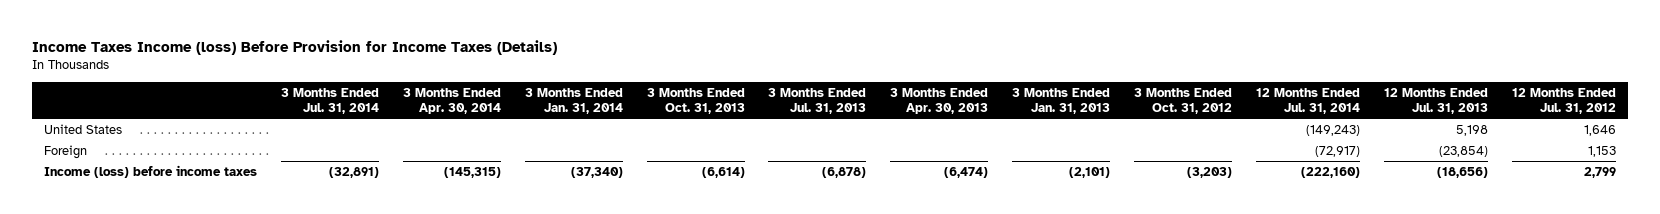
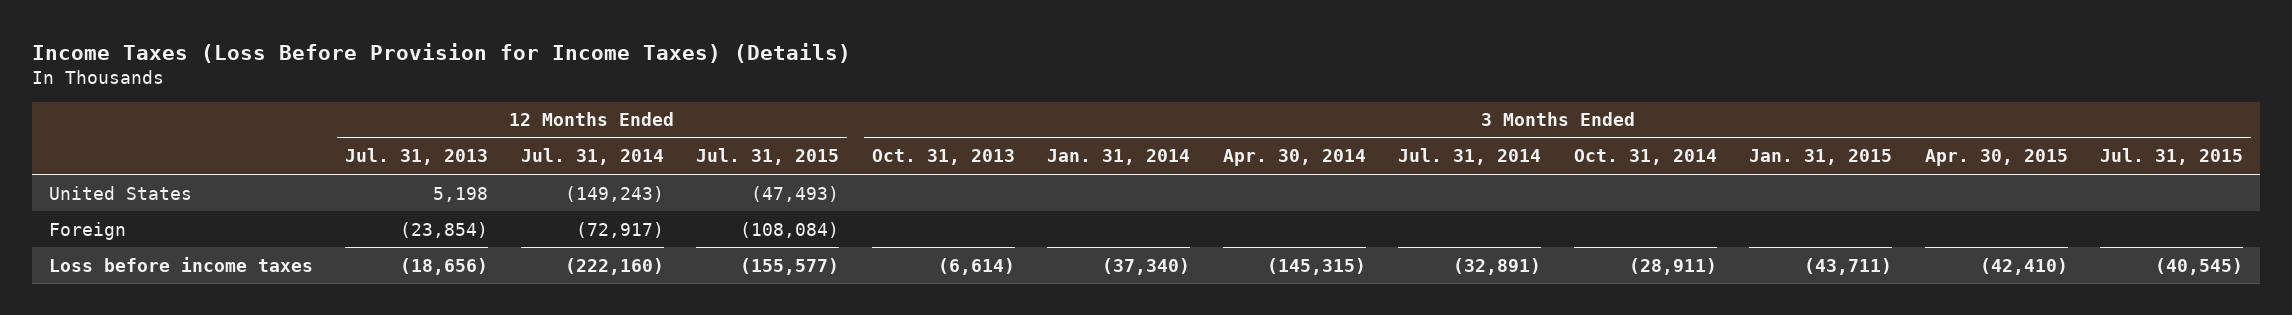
[31,39,557,55] Income Taxes Income (loss) Before Provision for Income Taxes (Details) -> [32,42,852,63] Income Taxes (Loss Before Provision for Income Taxes) (Details)
[768,87,867,115] 3 Months Ended Jul. 31, 2013 -> none
[890,87,989,115] 3 Months Ended Apr. 30, 2013 -> none
[1012,87,1111,115] 3 Months Ended Jan. 31, 2013 -> none
[1134,87,1233,115] 3 Months Ended Oct. 31, 2012 -> none
[1511,87,1616,115] 12 Months Ended Jul. 31, 2012 -> none
none -> [696,148,840,166] Jul. 31, 2015
none -> [1573,149,1717,166] Oct. 31, 2014
none -> [1749,149,1893,166] Jan. 31, 2015
none -> [1924,149,2068,167] Apr. 30, 2015
none -> [2100,148,2244,166] Jul. 31, 2015
[43,164,257,178] Income (loss) before income taxes -> [48,256,313,272] Loss before income taxes

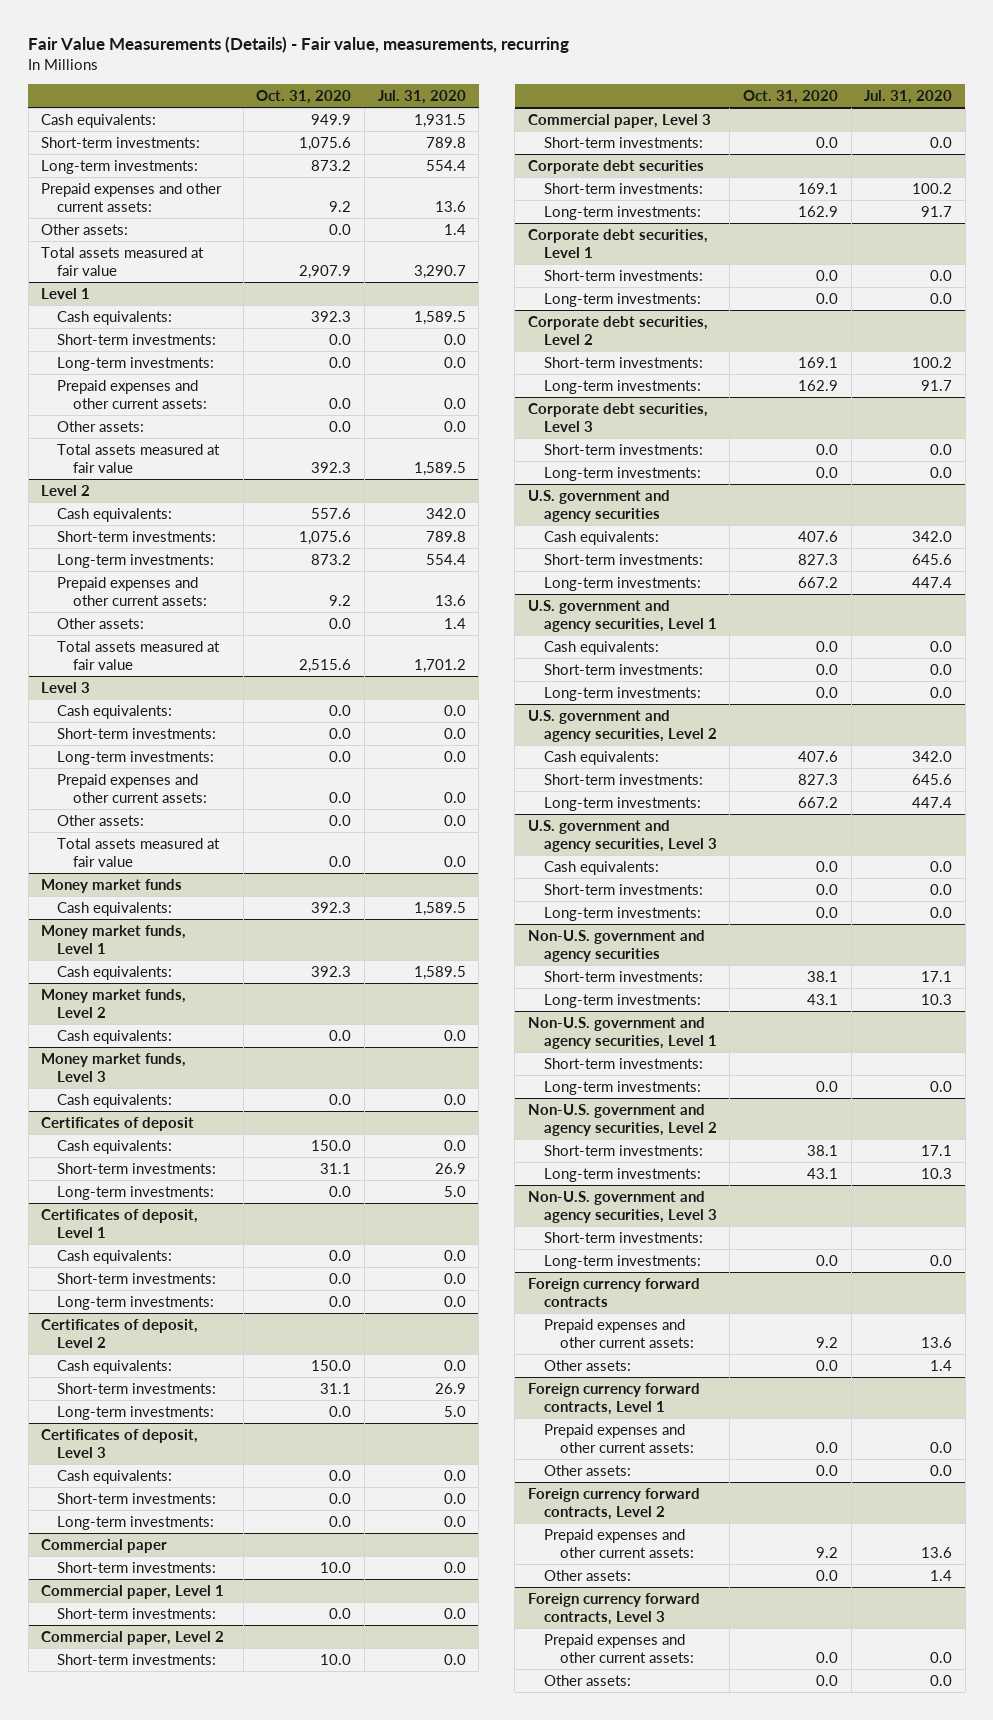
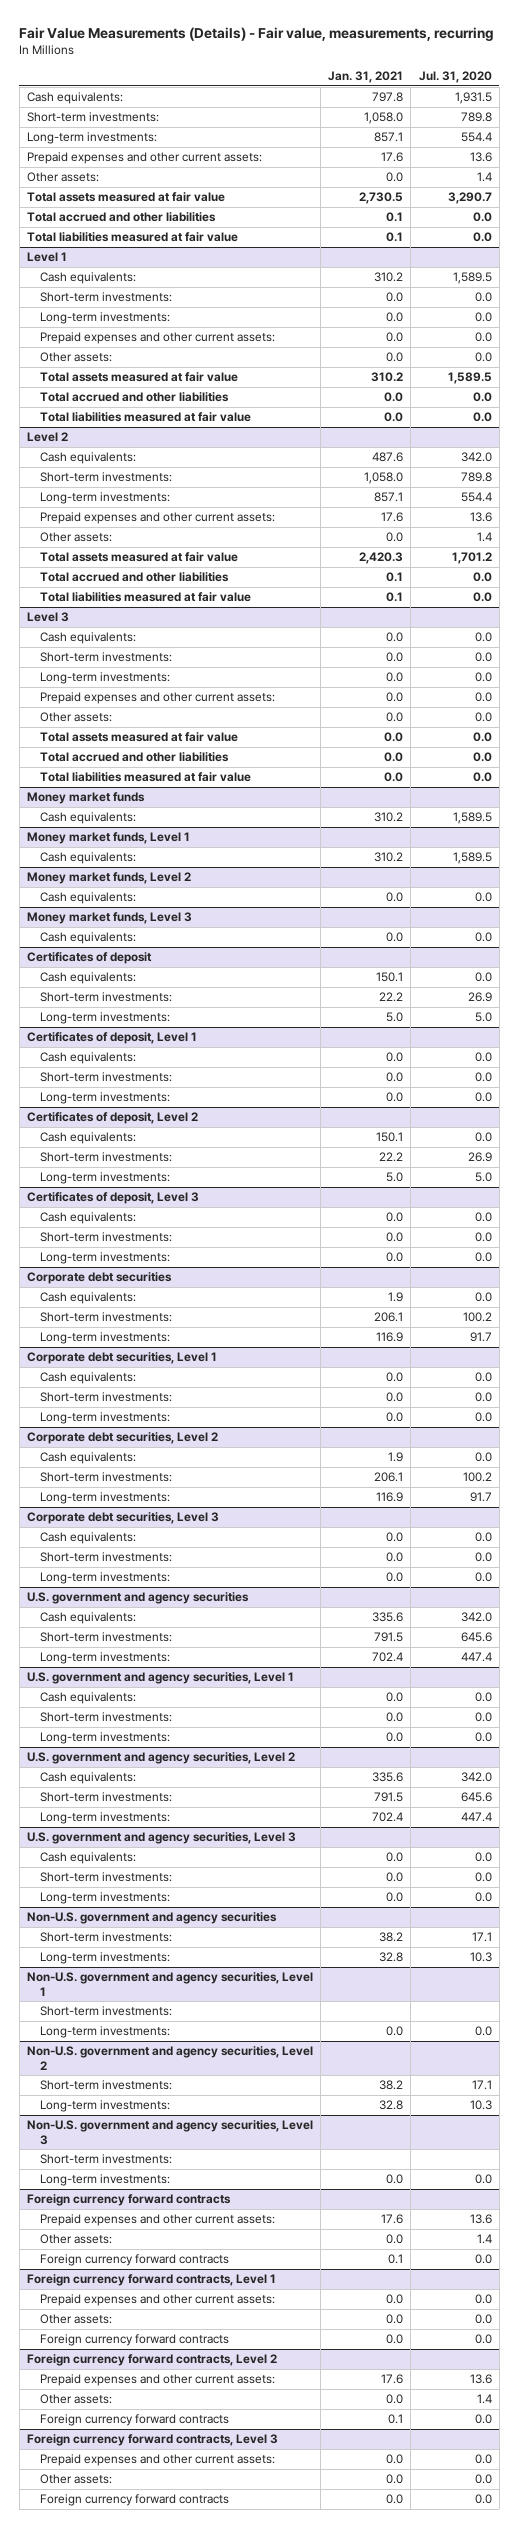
[256,89,352,104] Oct. 31, 2020 -> none
none -> [328,71,404,84] Jan. 31, 2021
none -> [26,212,216,223] Total accrued and other liabilities
none -> [26,232,238,243] Total liabilities measured at fair value
none -> [40,392,230,403] Total accrued and other liabilities
none -> [40,412,252,423] Total liabilities measured at fair value
none -> [40,572,230,583] Total accrued and other liabilities
none -> [40,592,252,603] Total liabilities measured at fair value
none -> [40,752,230,763] Total accrued and other liabilities
none -> [40,772,252,783] Total liabilities measured at fair value
[41,1538,168,1553] Commercial paper -> none
[57,1561,217,1573] Short-term investments: -> none
[41,1584,225,1599] Commercial paper, Level 1 -> none
[57,1607,217,1619] Short-term investments: -> none
[41,1630,225,1645] Commercial paper, Level 2 -> none
[57,1653,217,1665] Short-term investments: -> none
[527,113,711,128] Commercial paper, Level 3 -> none
[543,136,703,148] Short-term investments: -> none
none -> [40,1292,137,1305] Cash equivalents:
none -> [40,1372,137,1385] Cash equivalents:
none -> [40,1452,137,1465] Cash equivalents:
none -> [40,1532,137,1545] Cash equivalents:
none -> [40,2254,230,2267] Foreign currency forward contracts
none -> [40,2334,230,2347] Foreign currency forward contracts
none -> [40,2414,230,2427] Foreign currency forward contracts
none -> [40,2494,230,2507] Foreign currency forward contracts

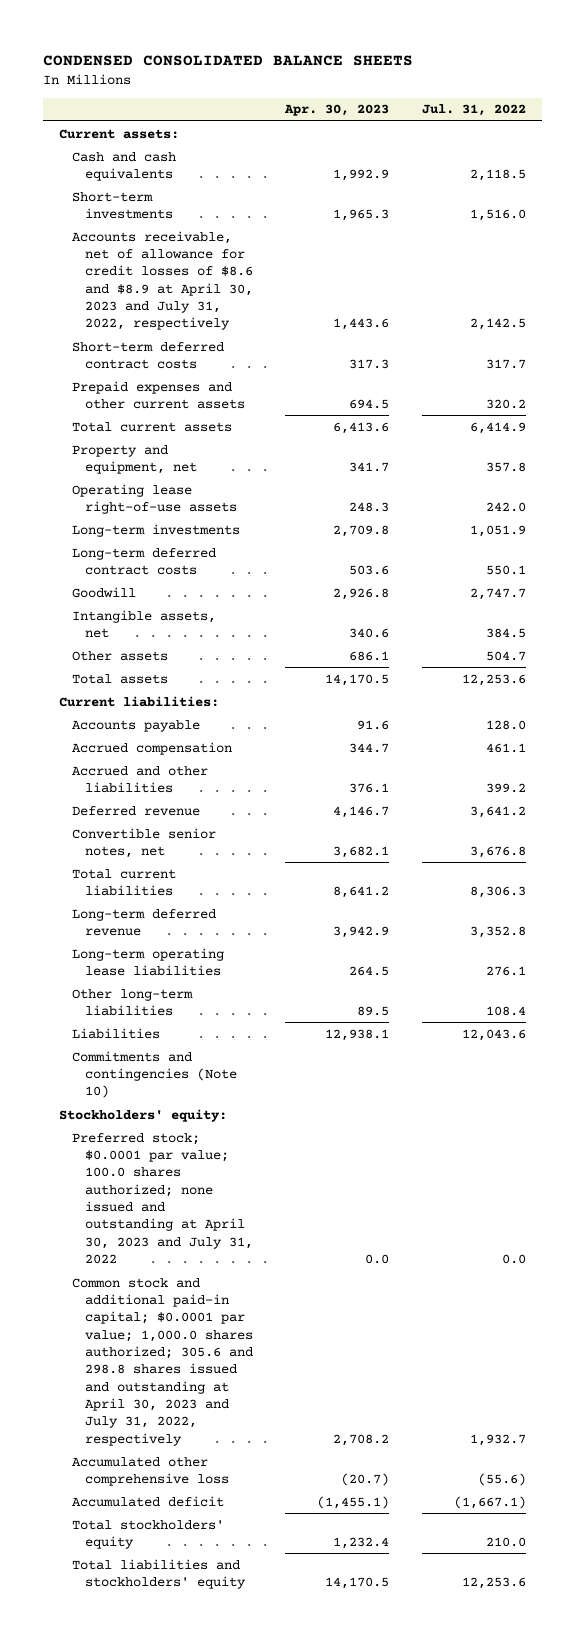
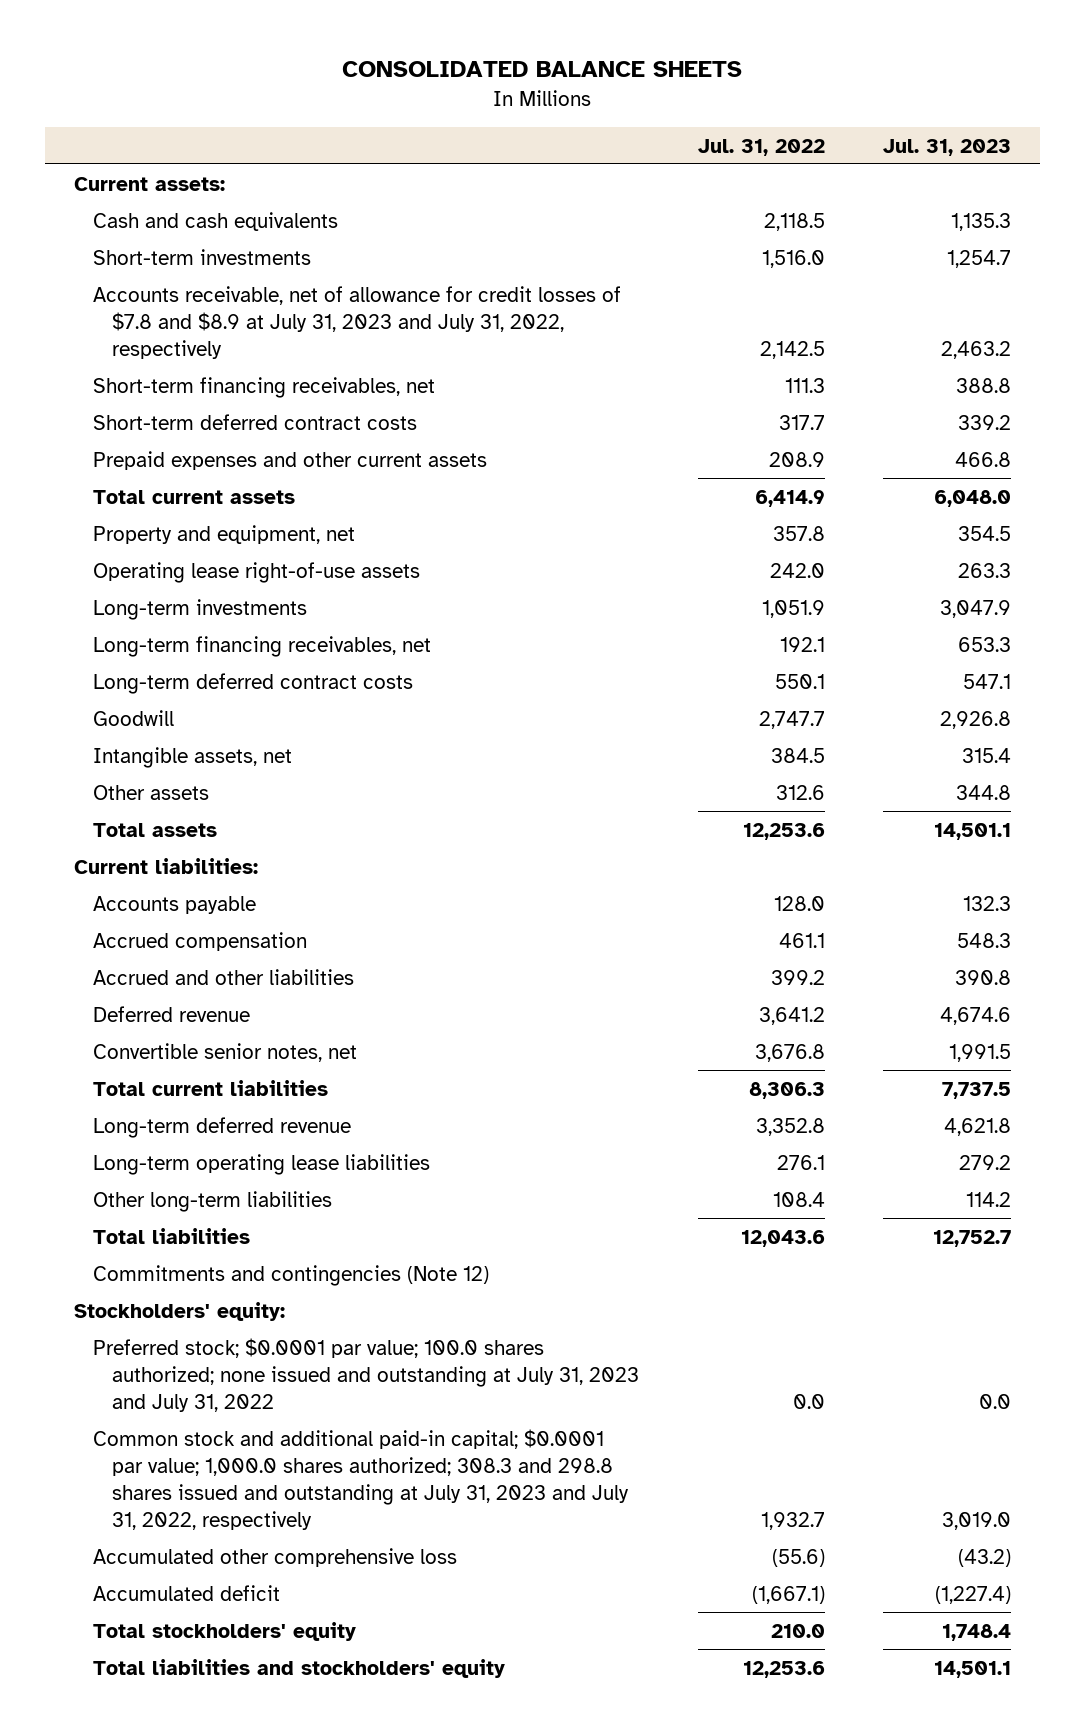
[42,54,413,66] CONDENSED CONSOLIDATED BALANCE SHEETS -> [342,61,743,78] CONSOLIDATED BALANCE SHEETS
[284,104,390,117] Apr. 30, 2023 -> none
none -> [882,138,1011,156] Jul. 31, 2023
[71,230,253,331] Accounts receivable, net of allowance for credit losses of $8.6 and $8.9 at April 30, 2023 and July 31, 2022, respectively -> [93,285,622,359] Accounts receivable, net of allowance for credit losses of $7.8 and $8.9 at July 31, 2023 and July 31, 2022, respectively
none -> [93,376,436,398] Short-term financing receivables, net
[485,398,526,409] 320.2 -> [768,451,825,467] 208.9
none -> [93,635,432,657] Long-term financing receivables, net
[485,650,526,661] 504.7 -> [775,784,825,800] 312.6
[71,1027,160,1039] Liabilities -> [93,1227,251,1244] Total liabilities
[71,1050,237,1099] Commitments and contingencies (Note 10) -> [93,1264,490,1286] Commitments and contingencies (Note 12)
[71,1132,253,1265] Preferred stock; $0.0001 par value; 100.0 shares authorized; none issued and outstanding at April 30, 2023 and July 31, 2022 -> [93,1337,640,1412] Preferred stock; $0.0001 par value; 100.0 shares authorized; none issued and outstanding at July 31, 2023 and July 31, 2022
[71,1277,253,1446] Common stock and additional paid-in capital; $0.0001 par value; 1,000.0 shares authorized; 305.6 and 298.8 shares issued and outstanding at April 30, 2023 and July 31, 2022, respectively -> [93,1428,630,1531] Common stock and additional paid-in capital; $0.0001 par value; 1,000.0 shares authorized; 308.3 and 298.8 shares issued and outstanding at July 31, 2023 and July 31, 2022, respectively

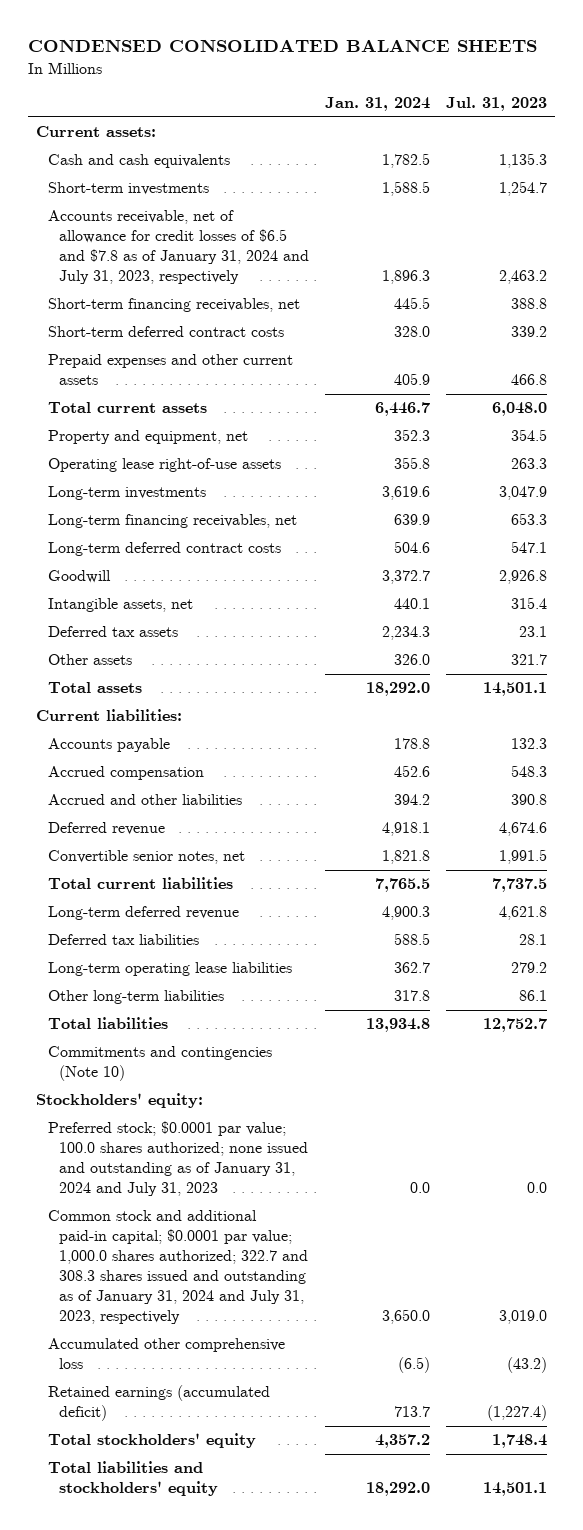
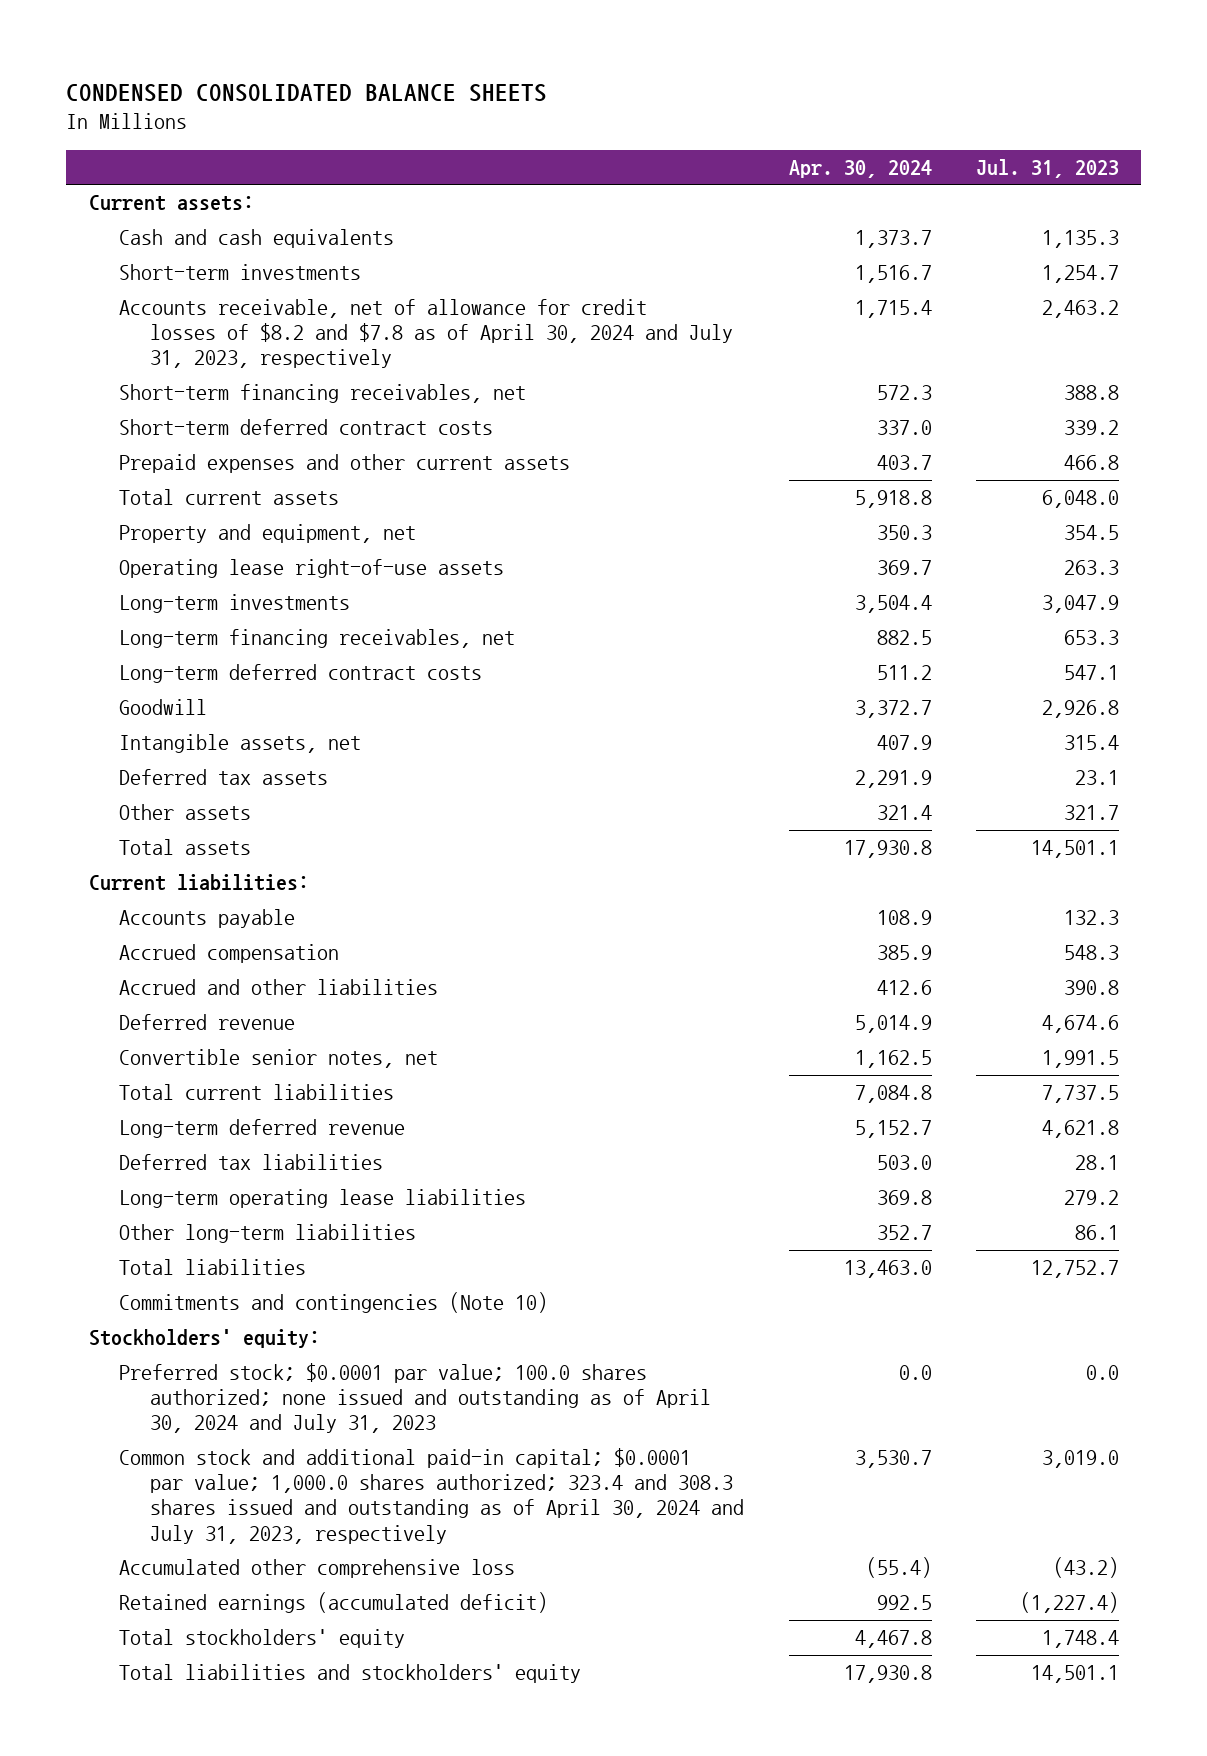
[325,97,431,112] Jan. 31, 2024 -> none
none -> [788,159,932,178] Apr. 30, 2024
[47,210,310,285] Accounts receivable, net of allowance for credit losses of $6.5 and $7.8 as of January 31, 2024 and July 31, 2023, respectively -> [119,299,734,369] Accounts receivable, net of allowance for credit losses of $8.2 and $7.8 as of April 30, 2024 and July 31, 2023, respectively
[47,1121,309,1197] Preferred stock; $0.0001 par value; 100.0 shares authorized; none issued and outstanding as of January 31, 2024 and July 31, 2023 -> [119,1363,712,1434] Preferred stock; $0.0001 par value; 100.0 shares authorized; none issued and outstanding as of April 30, 2024 and July 31, 2023
[47,1210,309,1324] Common stock and additional paid-in capital; $0.0001 par value; 1,000.0 shares authorized; 322.7 and 308.3 shares issued and outstanding as of January 31, 2024 and July 31, 2023, respectively -> [119,1448,745,1544] Common stock and additional paid-in capital; $0.0001 par value; 1,000.0 shares authorized; 323.4 and 308.3 shares issued and outstanding as of April 30, 2024 and July 31, 2023, respectively

